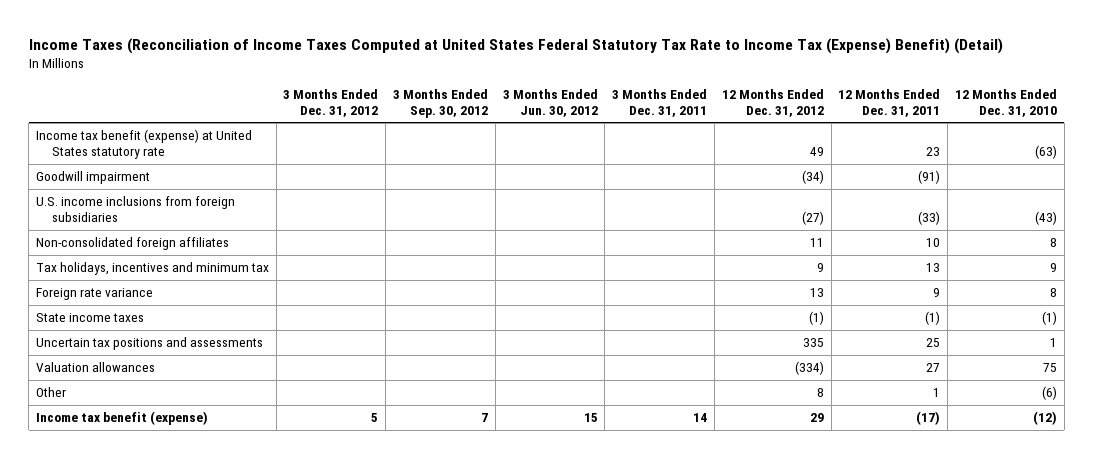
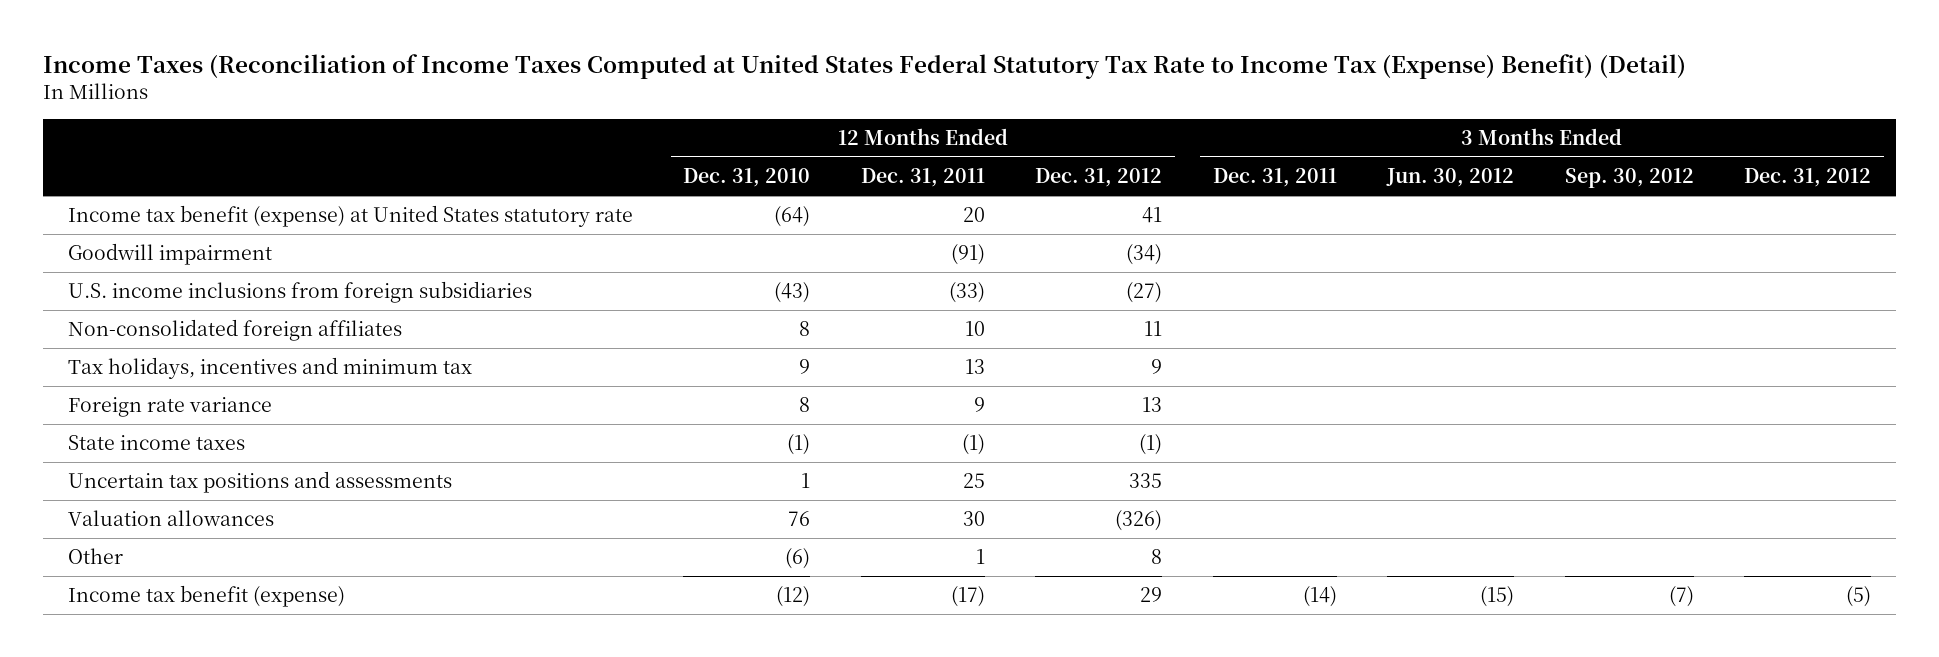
[809,147,824,157] 49 -> [1142,207,1163,224] 41
[926,147,941,157] 23 -> [962,207,985,223] 20
[1034,145,1057,160] (63) -> [774,206,811,228] (64)
[794,361,824,376] (334) -> [1115,510,1163,532] (326)
[926,363,941,373] 27 -> [962,511,985,527] 30
[1042,363,1057,373] 75 -> [788,511,811,527] 76
[371,413,379,423] 5 -> [1845,586,1871,608] (5)
[480,413,488,423] 7 -> [1668,586,1694,608] (7)
[583,413,598,423] 15 -> [1480,586,1515,608] (15)
[693,413,708,423] 14 -> [1302,586,1337,608] (14)

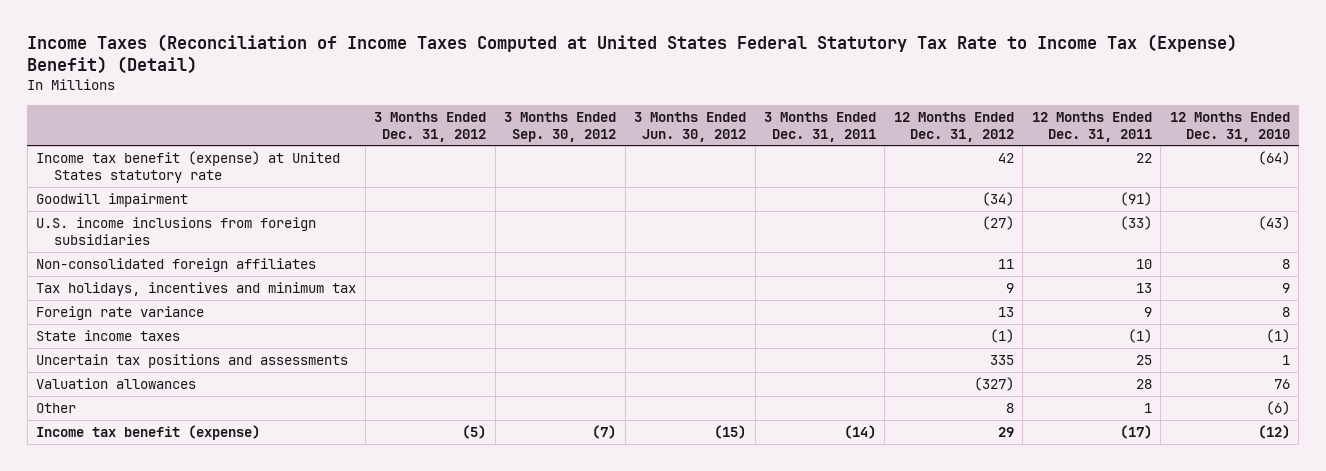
[962,207,985,223] 20 -> [1135,152,1152,163] 22
[1142,207,1163,224] 41 -> [997,152,1014,163] 42
[962,511,985,527] 30 -> [1135,378,1152,389] 28
[1115,510,1163,532] (326) -> [973,376,1014,391] (327)

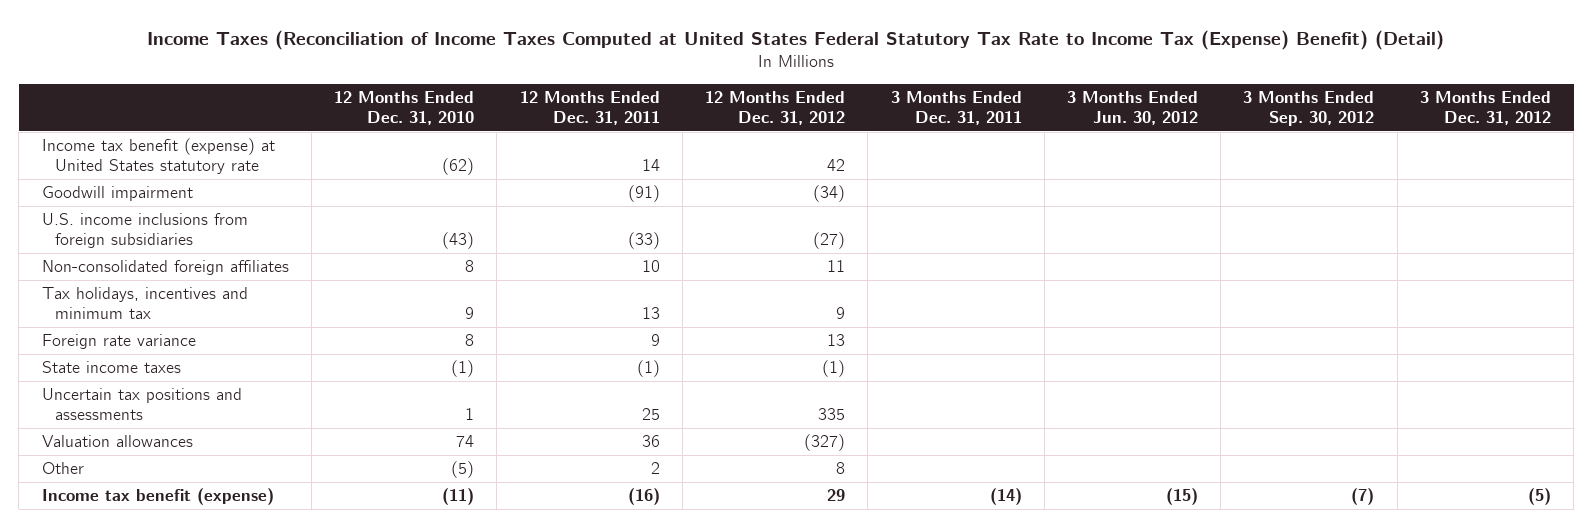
[1135,152,1152,163] 22 -> [641,159,660,172] 14
[1257,150,1290,165] (64) -> [442,158,475,176] (62)
[1135,378,1152,389] 28 -> [641,435,660,448] 36
[1273,378,1290,389] 76 -> [456,435,475,448] 74
[1143,402,1152,413] 1 -> [650,462,660,475] 2
[1265,400,1290,415] (6) -> [451,461,475,479] (5)
[1119,424,1152,439] (17) -> [627,488,660,506] (16)
[1257,424,1290,439] (12) -> [442,488,475,506] (11)

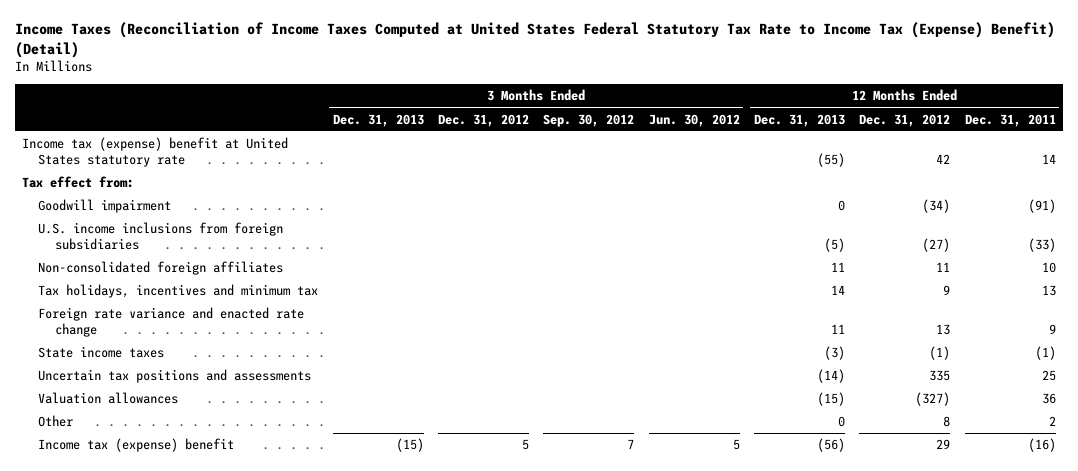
[334,91,475,126] 12 Months Ended Dec. 31, 2010 -> none
[890,91,1022,126] 3 Months Ended Dec. 31, 2011 -> none
none -> [332,113,424,127] Dec. 31, 2013
none -> [754,113,846,127] Dec. 31, 2013
[41,138,275,175] Income tax benefit (expense) at United States statutory rate -> [21,137,288,167] Income tax (expense) benefit at United States statutory rate
none -> [21,176,134,189] Tax effect from:
[41,334,196,350] Foreign rate variance -> [38,307,305,337] Foreign rate variance and enacted rate change
[41,488,274,506] Income tax benefit (expense) -> [38,438,235,453] Income tax (expense) benefit
[1165,488,1198,506] (15) -> [732,439,740,451] 5
[1351,488,1375,506] (7) -> [627,439,635,450] 7
[1527,488,1551,506] (5) -> [521,439,529,451] 5

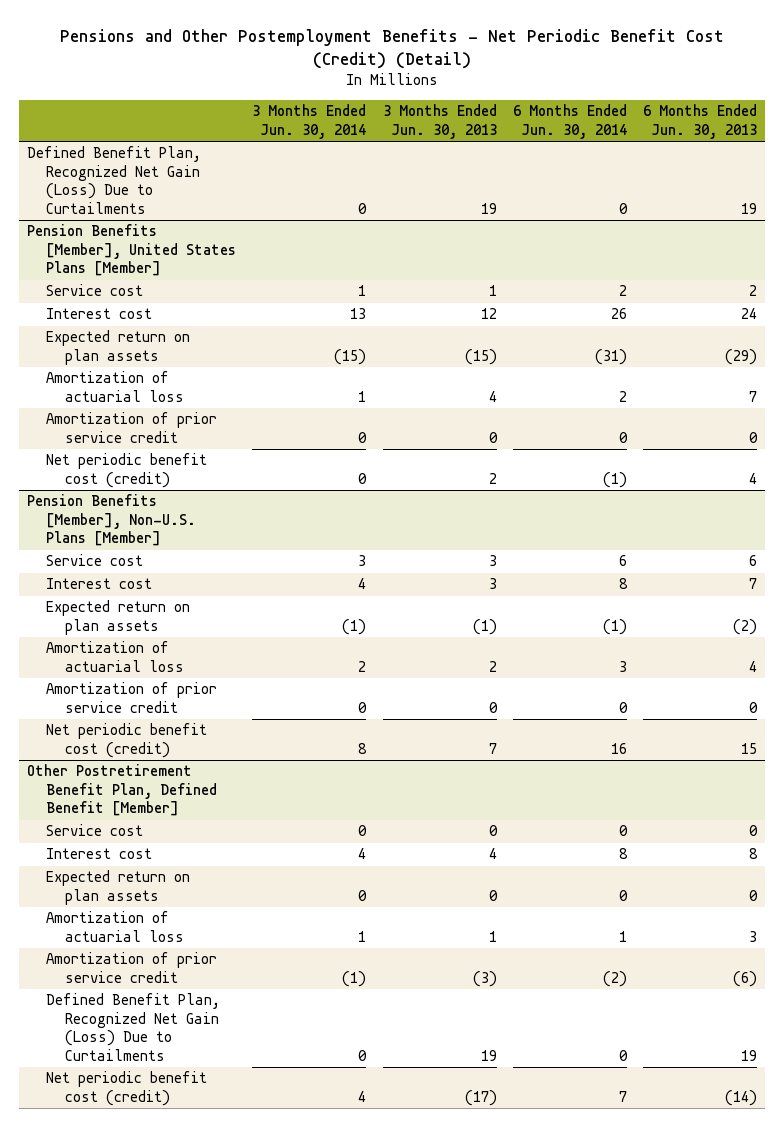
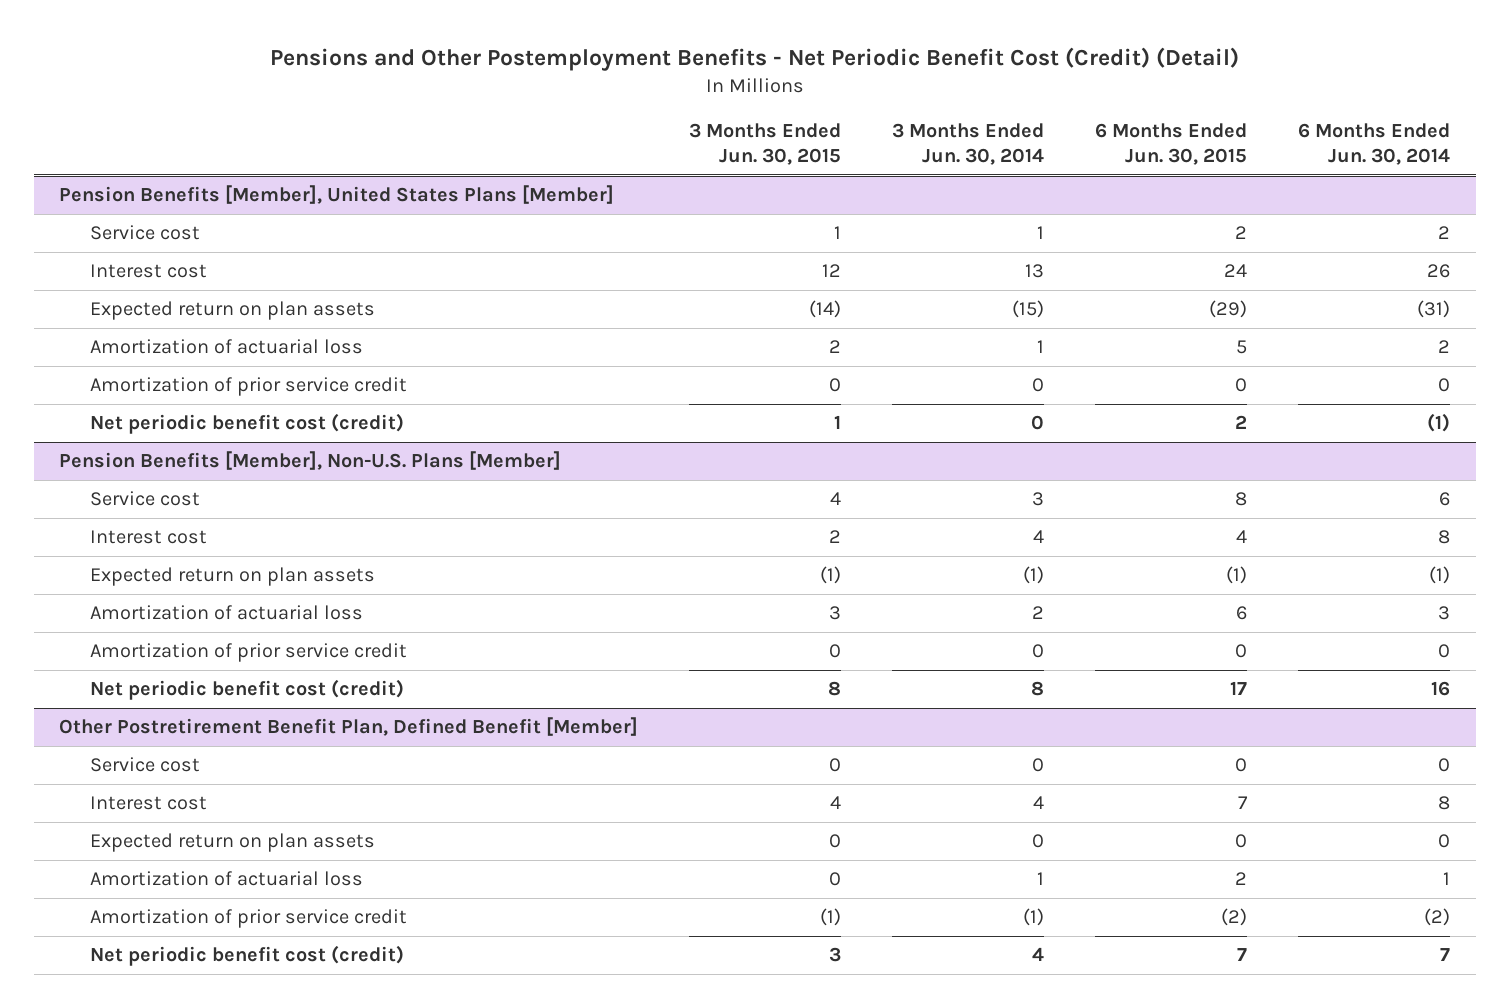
[382,104,497,139] 3 Months Ended Jun. 30, 2013 -> none
[643,104,758,139] 6 Months Ended Jun. 30, 2013 -> none
none -> [689,122,842,165] 3 Months Ended Jun. 30, 2015
none -> [1095,122,1248,165] 6 Months Ended Jun. 30, 2015
[27,146,202,214] Defined Benefit Plan, Recognized Net Gain (Loss) Due to Curtailments -> none
[46,993,221,1061] Defined Benefit Plan, Recognized Net Gain (Loss) Due to Curtailments -> none

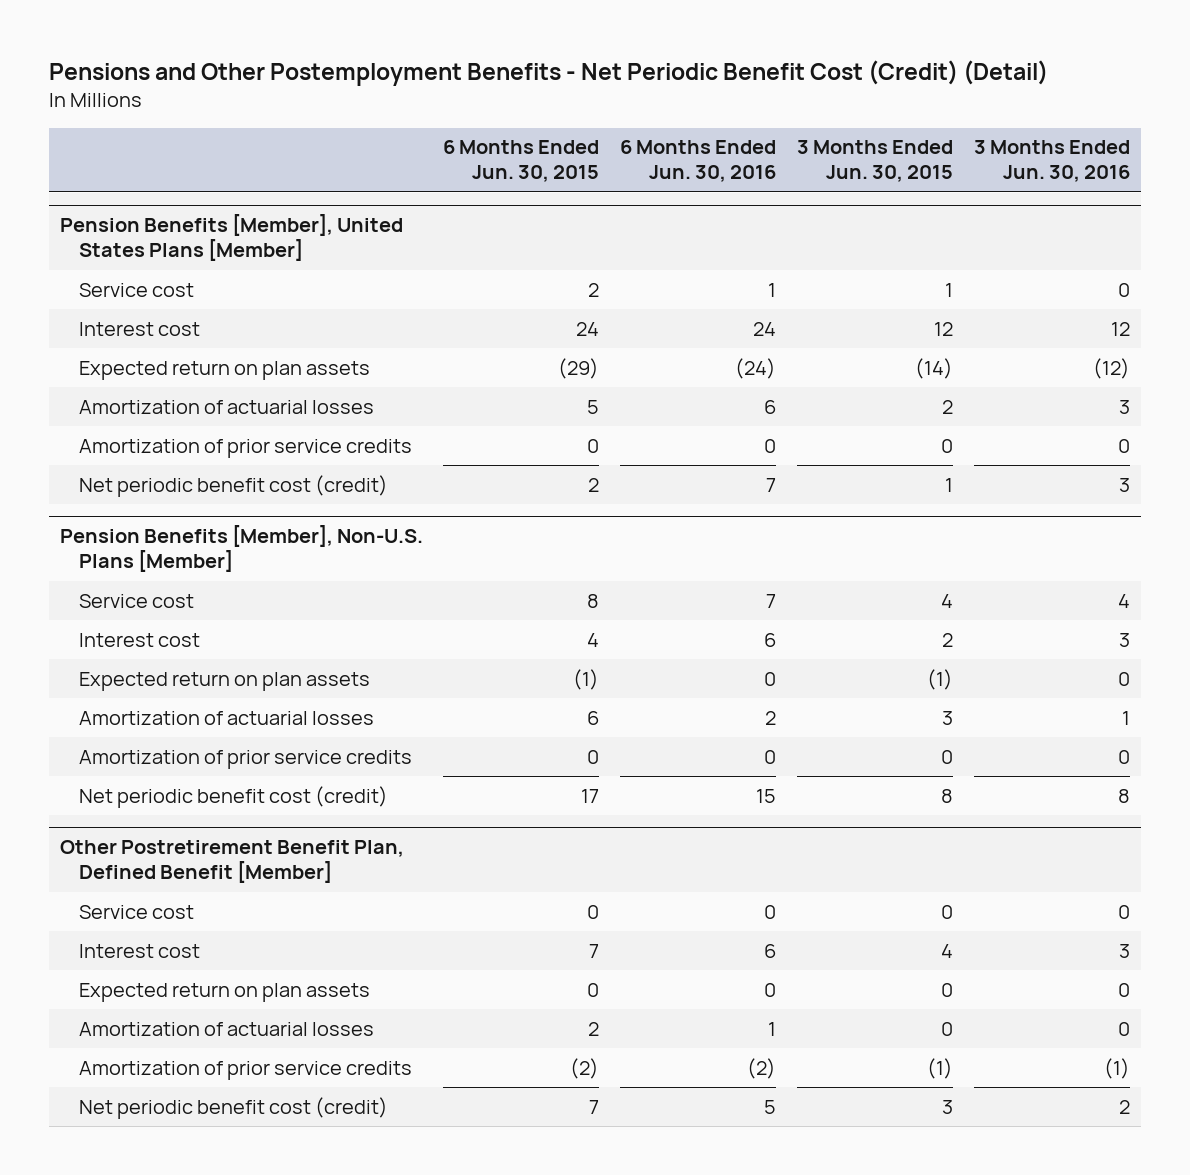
[892,122,1045,165] 3 Months Ended Jun. 30, 2014 -> none
[1298,122,1451,165] 6 Months Ended Jun. 30, 2014 -> none
none -> [620,140,777,183] 6 Months Ended Jun. 30, 2016
none -> [974,140,1131,183] 3 Months Ended Jun. 30, 2016
[90,339,364,355] Amortization of actuarial loss -> [78,399,374,414] Amortization of actuarial losses
[90,377,408,397] Amortization of prior service credit -> [78,438,412,458] Amortization of prior service credits
[90,605,364,621] Amortization of actuarial loss -> [78,710,374,725] Amortization of actuarial losses
[90,643,408,663] Amortization of prior service credit -> [78,749,412,769] Amortization of prior service credits
[90,871,364,887] Amortization of actuarial loss -> [78,1021,374,1036] Amortization of actuarial losses
[90,909,408,929] Amortization of prior service credit -> [78,1060,412,1080] Amortization of prior service credits

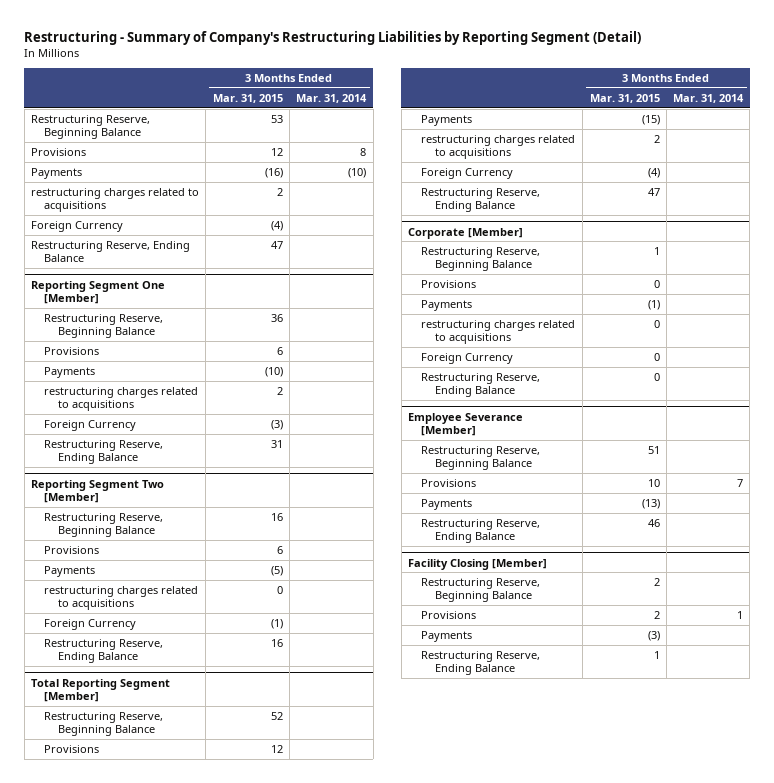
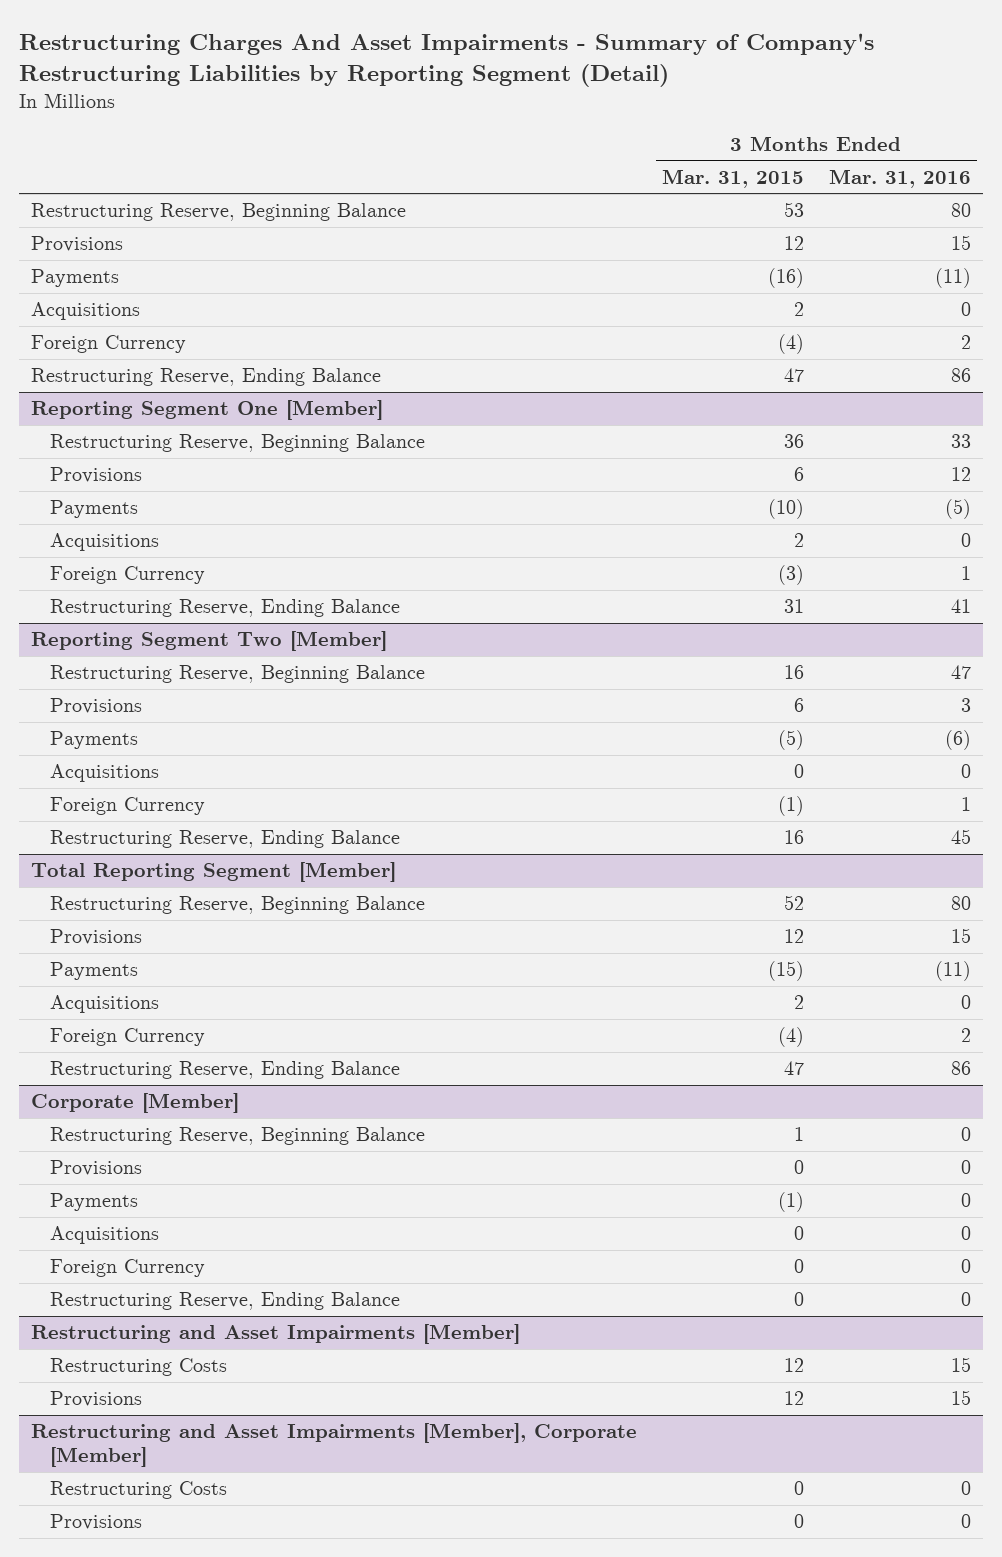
[24,30,642,45] Restructuring - Summary of Company's Restructuring Liabilities by Reporting Segment (Detail) -> [19,32,875,87] Restructuring Charges And Asset Impairments - Summary of Company's Restructuring Liabilities by Reporting Segment (Detail)
[296,93,368,103] Mar. 31, 2014 -> none
none -> [828,168,971,188] Mar. 31, 2016
[31,187,200,213] restructuring charges related to acquisitions -> [31,302,141,321] Acquisitions
[44,386,199,412] restructuring charges related to acquisitions -> [49,533,159,552] Acquisitions
[44,585,199,611] restructuring charges related to acquisitions -> [49,764,159,783] Acquisitions
[421,134,576,160] restructuring charges related to acquisitions -> [49,995,159,1014] Acquisitions
[421,319,576,345] restructuring charges related to acquisitions -> [49,1226,159,1245] Acquisitions
[407,412,523,436] Employee Severance [Member] -> none
[421,445,541,471] Restructuring Reserve, Beginning Balance -> none
[421,498,473,510] Payments -> none
[421,518,541,544] Restructuring Reserve, Ending Balance -> none
[407,558,547,570] Facility Closing [Member] -> none
[421,577,541,603] Restructuring Reserve, Beginning Balance -> none
[421,630,473,642] Payments -> none
[421,650,541,676] Restructuring Reserve, Ending Balance -> none
none -> [31,1324,521,1345] Restructuring and Asset Impairments [Member]
none -> [49,1358,227,1377] Restructuring Costs
[647,478,660,487] 10 -> [784,1391,805,1406] 12
none -> [31,1423,638,1467] Restructuring and Asset Impairments [Member], Corporate [Member]
none -> [49,1481,227,1500] Restructuring Costs
[653,610,660,619] 2 -> [794,1514,805,1529] 0

